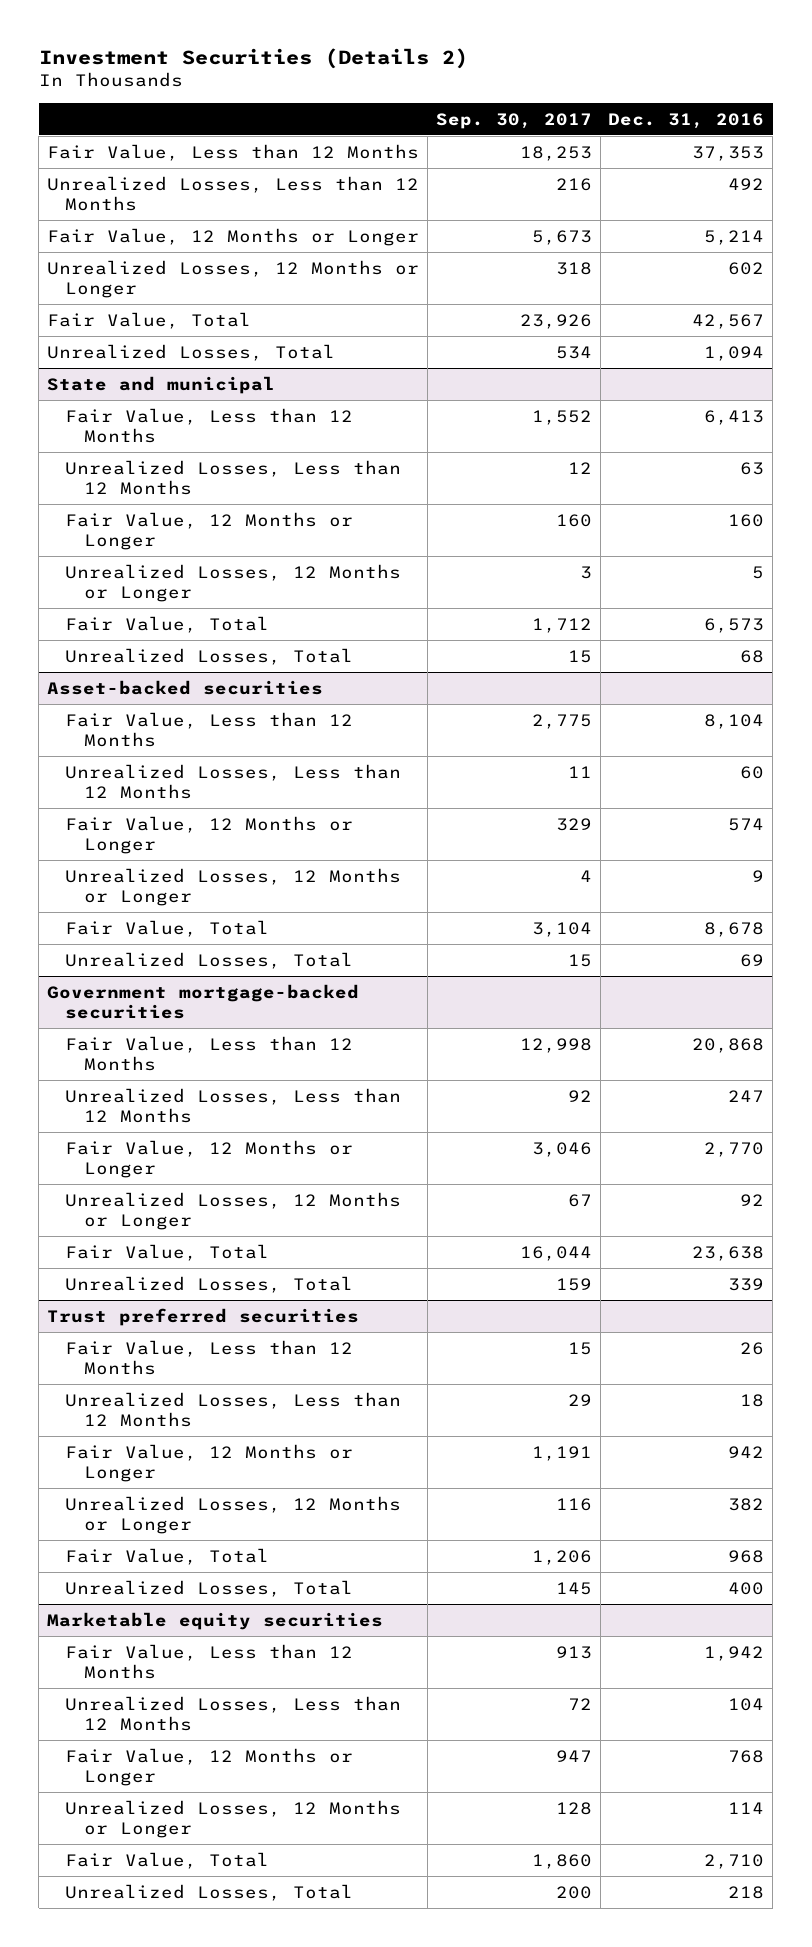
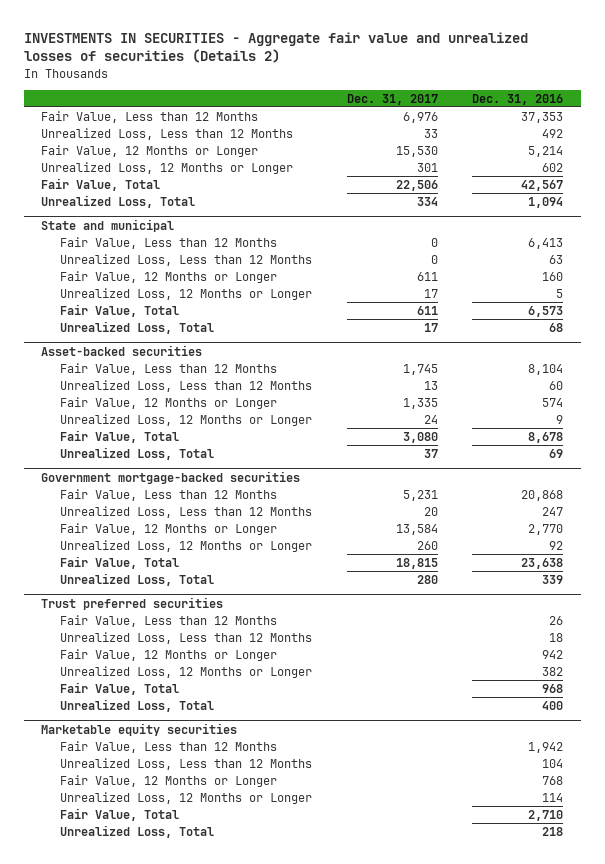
[38,48,468,70] Investment Securities (Details 2) -> [23,31,528,64] INVESTMENTS IN SECURITIES - Aggregate fair value and unrealized losses of securities (Details 2)
[435,112,592,129] Sep. 30, 2017 -> none
none -> [346,93,438,105] Dec. 31, 2017
[47,175,420,212] Unrealized Losses, Less than 12 Months -> [41,128,294,141] Unrealized Loss, Less than 12 Months
[47,259,420,299] Unrealized Losses, 12 Months or Longer -> [41,162,294,175] Unrealized Loss, 12 Months or Longer
[47,343,336,361] Unrealized Losses, Total -> [41,195,196,209] Unrealized Loss, Total
[65,459,402,496] Unrealized Losses, Less than 12 Months -> [59,254,312,267] Unrealized Loss, Less than 12 Months
[65,563,402,603] Unrealized Losses, 12 Months or Longer -> [59,288,312,301] Unrealized Loss, 12 Months or Longer
[65,647,354,665] Unrealized Losses, Total -> [59,321,214,335] Unrealized Loss, Total
[65,763,402,800] Unrealized Losses, Less than 12 Months -> [59,380,312,393] Unrealized Loss, Less than 12 Months
[65,867,402,907] Unrealized Losses, 12 Months or Longer -> [59,414,312,427] Unrealized Loss, 12 Months or Longer
[65,951,354,969] Unrealized Losses, Total -> [59,447,214,461] Unrealized Loss, Total
[65,1087,402,1124] Unrealized Losses, Less than 12 Months -> [59,506,312,519] Unrealized Loss, Less than 12 Months
[65,1191,402,1231] Unrealized Losses, 12 Months or Longer -> [59,540,312,553] Unrealized Loss, 12 Months or Longer
[65,1275,354,1293] Unrealized Losses, Total -> [59,573,214,587] Unrealized Loss, Total
[65,1391,402,1428] Unrealized Losses, Less than 12 Months -> [59,632,312,645] Unrealized Loss, Less than 12 Months
[65,1495,402,1535] Unrealized Losses, 12 Months or Longer -> [59,666,312,679] Unrealized Loss, 12 Months or Longer
[65,1579,354,1597] Unrealized Losses, Total -> [59,699,214,713] Unrealized Loss, Total
[65,1695,402,1732] Unrealized Losses, Less than 12 Months -> [59,758,312,771] Unrealized Loss, Less than 12 Months
[65,1799,402,1839] Unrealized Losses, 12 Months or Longer -> [59,792,312,805] Unrealized Loss, 12 Months or Longer
[65,1883,354,1901] Unrealized Losses, Total -> [59,825,214,839] Unrealized Loss, Total

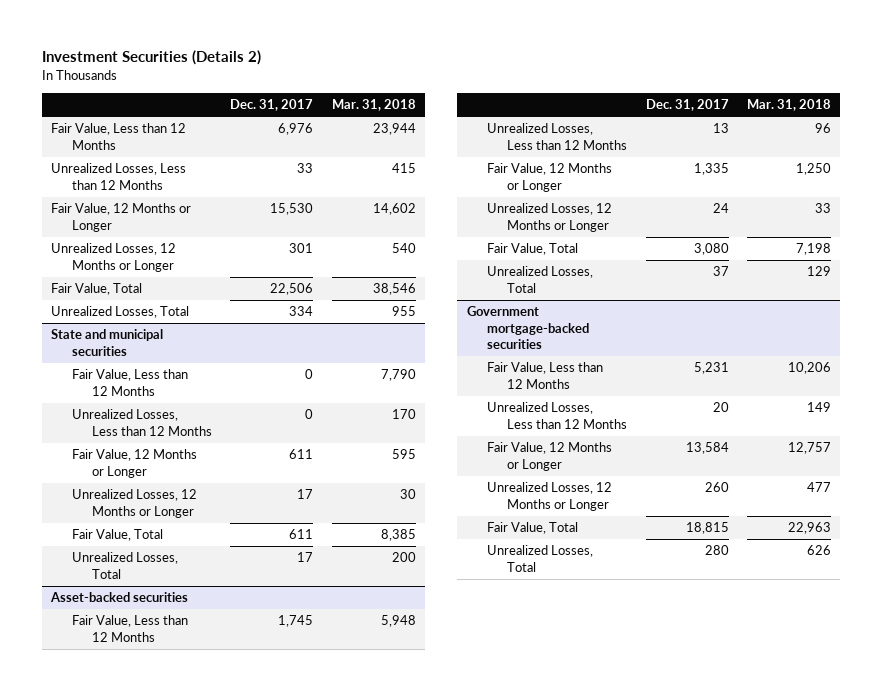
[23,31,528,64] INVESTMENTS IN SECURITIES - Aggregate fair value and unrealized losses of securities (Details 2) -> [42,50,262,66] Investment Securities (Details 2)
[472,93,564,105] Dec. 31, 2016 -> none
none -> [331,99,416,112] Mar. 31, 2018
[41,128,294,141] Unrealized Loss, Less than 12 Months -> [51,163,187,190] Unrealized Losses, Less than 12 Months
[41,162,294,175] Unrealized Loss, 12 Months or Longer -> [51,243,177,272] Unrealized Losses, 12 Months or Longer
[41,195,196,209] Unrealized Loss, Total -> [51,306,190,319] Unrealized Losses, Total
[41,219,175,233] State and municipal -> [51,329,164,356] State and municipal securities
[59,254,312,267] Unrealized Loss, Less than 12 Months -> [71,409,212,436] Unrealized Losses, Less than 12 Months
[59,288,312,301] Unrealized Loss, 12 Months or Longer -> [71,489,197,518] Unrealized Losses, 12 Months or Longer
[59,321,214,335] Unrealized Loss, Total -> [71,552,178,579] Unrealized Losses, Total
[59,380,312,393] Unrealized Loss, Less than 12 Months -> [486,123,628,150] Unrealized Losses, Less than 12 Months
[59,414,312,427] Unrealized Loss, 12 Months or Longer -> [486,203,612,232] Unrealized Losses, 12 Months or Longer
[59,447,214,461] Unrealized Loss, Total -> [486,266,593,293] Unrealized Losses, Total
[59,506,312,519] Unrealized Loss, Less than 12 Months -> [486,402,628,429] Unrealized Losses, Less than 12 Months
[59,540,312,553] Unrealized Loss, 12 Months or Longer -> [486,482,612,511] Unrealized Losses, 12 Months or Longer
[41,597,224,611] Trust preferred securities -> none
[59,615,277,628] Fair Value, Less than 12 Months -> none
[59,632,312,645] Unrealized Loss, Less than 12 Months -> none
[59,649,277,662] Fair Value, 12 Months or Longer -> none
[59,666,312,679] Unrealized Loss, 12 Months or Longer -> none
[59,682,179,696] Fair Value, Total -> none
[59,699,214,713] Unrealized Loss, Total -> none
[41,723,238,737] Marketable equity securities -> none
[59,741,277,754] Fair Value, Less than 12 Months -> none
[59,758,312,771] Unrealized Loss, Less than 12 Months -> none
[59,775,277,788] Fair Value, 12 Months or Longer -> none
[59,792,312,805] Unrealized Loss, 12 Months or Longer -> none
[59,808,179,822] Fair Value, Total -> none
[59,825,214,839] Unrealized Loss, Total -> none
[59,573,214,587] Unrealized Loss, Total -> [486,545,593,572] Unrealized Losses, Total

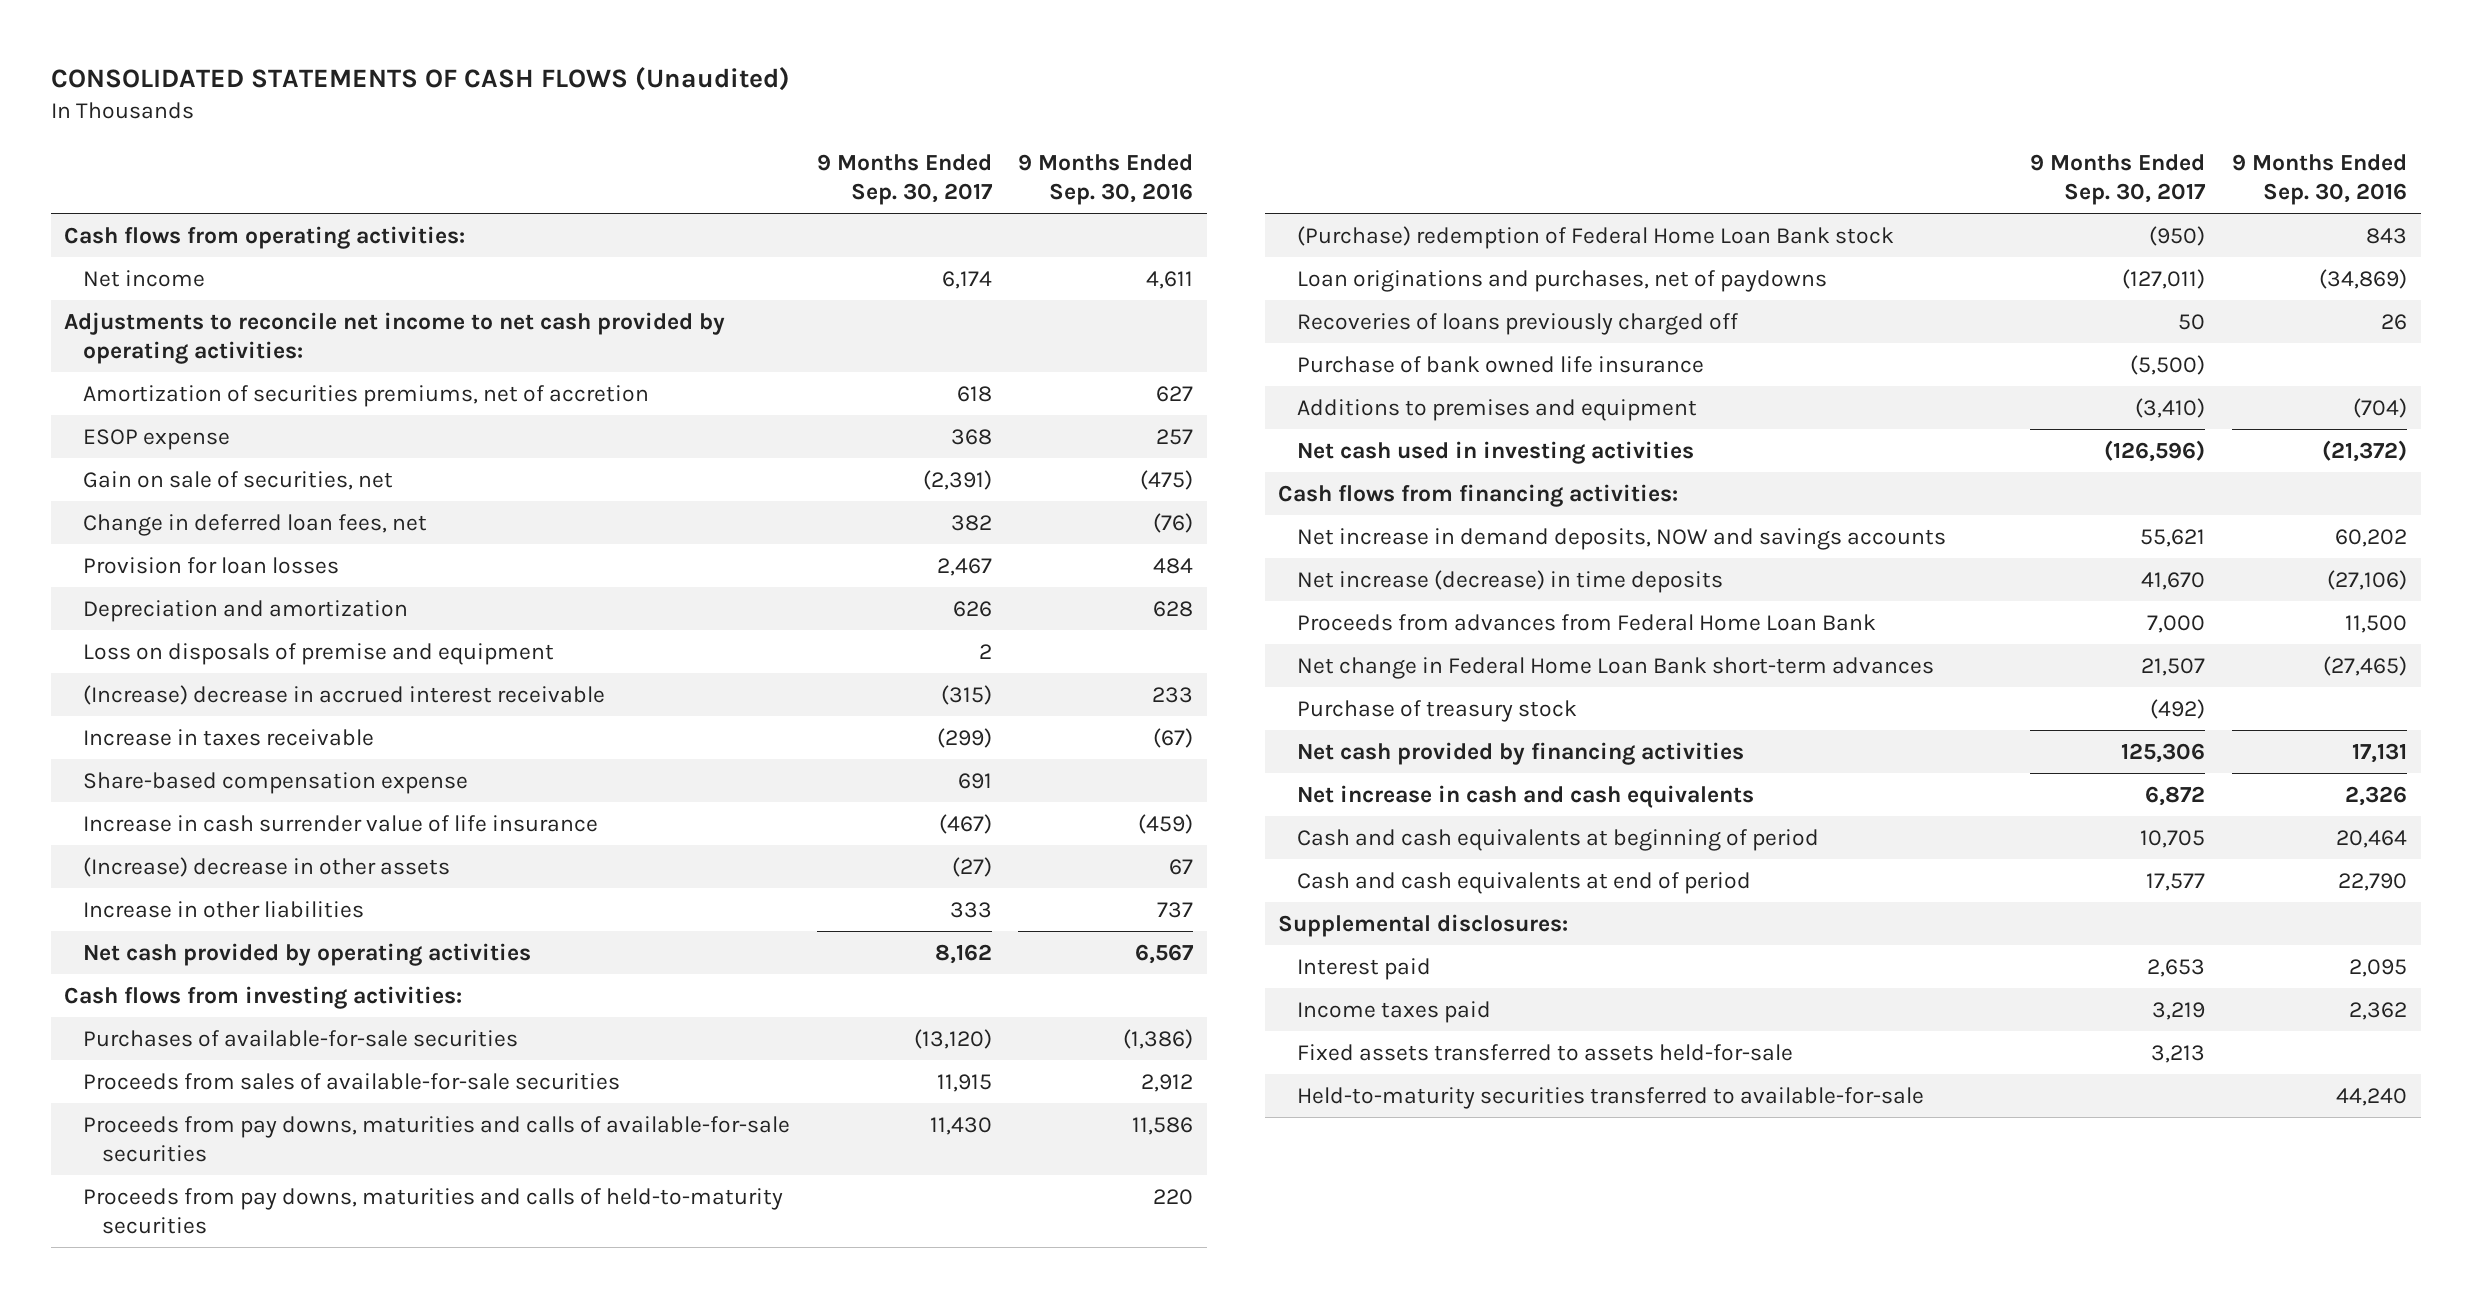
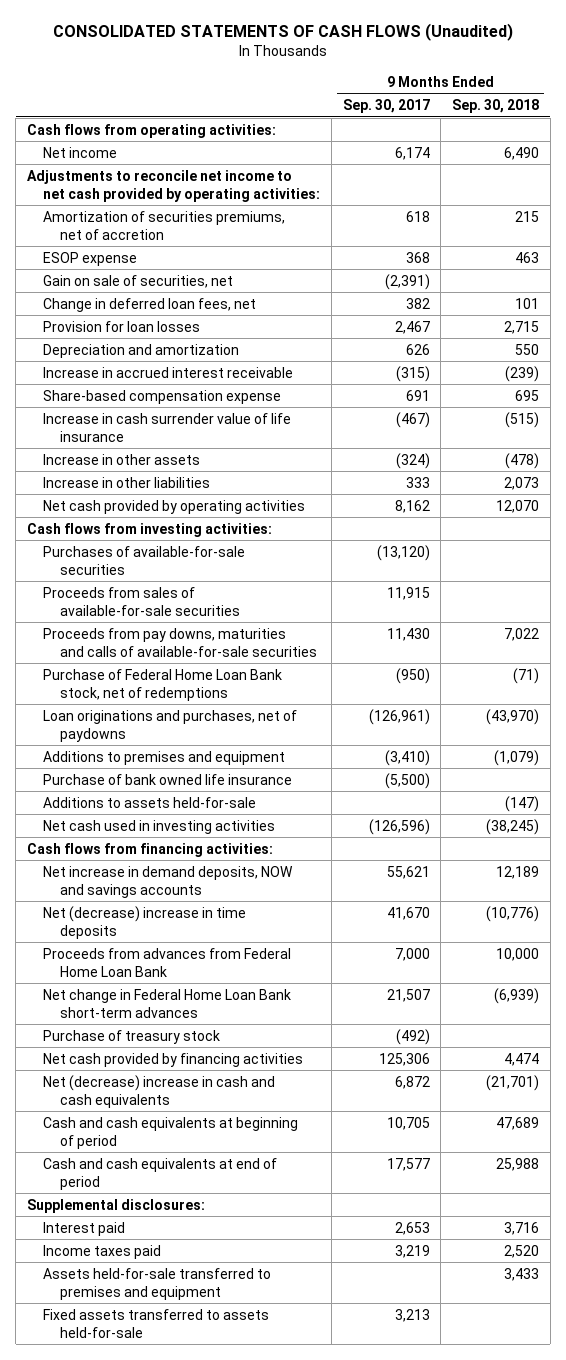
[1018,153,1194,206] 9 Months Ended Sep. 30, 2016 -> none
none -> [451,99,539,114] Sep. 30, 2018
[82,642,554,665] Loss on disposals of premise and equipment -> none
[82,728,374,746] Increase in taxes receivable -> none
[82,684,605,705] (Increase) decrease in accrued interest receivable -> [43,366,294,378] Increase in accrued interest receivable
[82,856,450,877] (Increase) decrease in other assets -> [43,453,201,465] Increase in other assets
[951,856,992,877] (27) -> [395,452,430,469] (324)
[82,1187,783,1235] Proceeds from pay downs, maturities and calls of held-to-maturity securities -> none
[1296,312,1738,335] Recoveries of loans previously charged off -> none
[1296,225,1894,249] (Purchase) redemption of Federal Home Loan Bank stock -> [43,668,283,701] Purchase of Federal Home Loan Bank stock, net of redemptions
[2122,268,2206,289] (127,011) -> [368,708,430,725] (126,961)
[1296,355,1704,373] Purchase of bank owned life insurance -> [43,773,293,785] Purchase of bank owned life insurance
none -> [43,796,257,808] Additions to assets held-for-sale
[1296,569,1723,593] Net increase (decrease) in time deposits -> [43,905,247,939] Net (decrease) increase in time deposits
[1296,784,1754,808] Net increase in cash and cash equivalents -> [43,1074,276,1108] Net (decrease) increase in cash and cash equivalents
none -> [43,1267,272,1300] Assets held-for-sale transferred to premises and equipment
[1296,1086,1924,1109] Held-to-maturity securities transferred to available-for-sale -> none

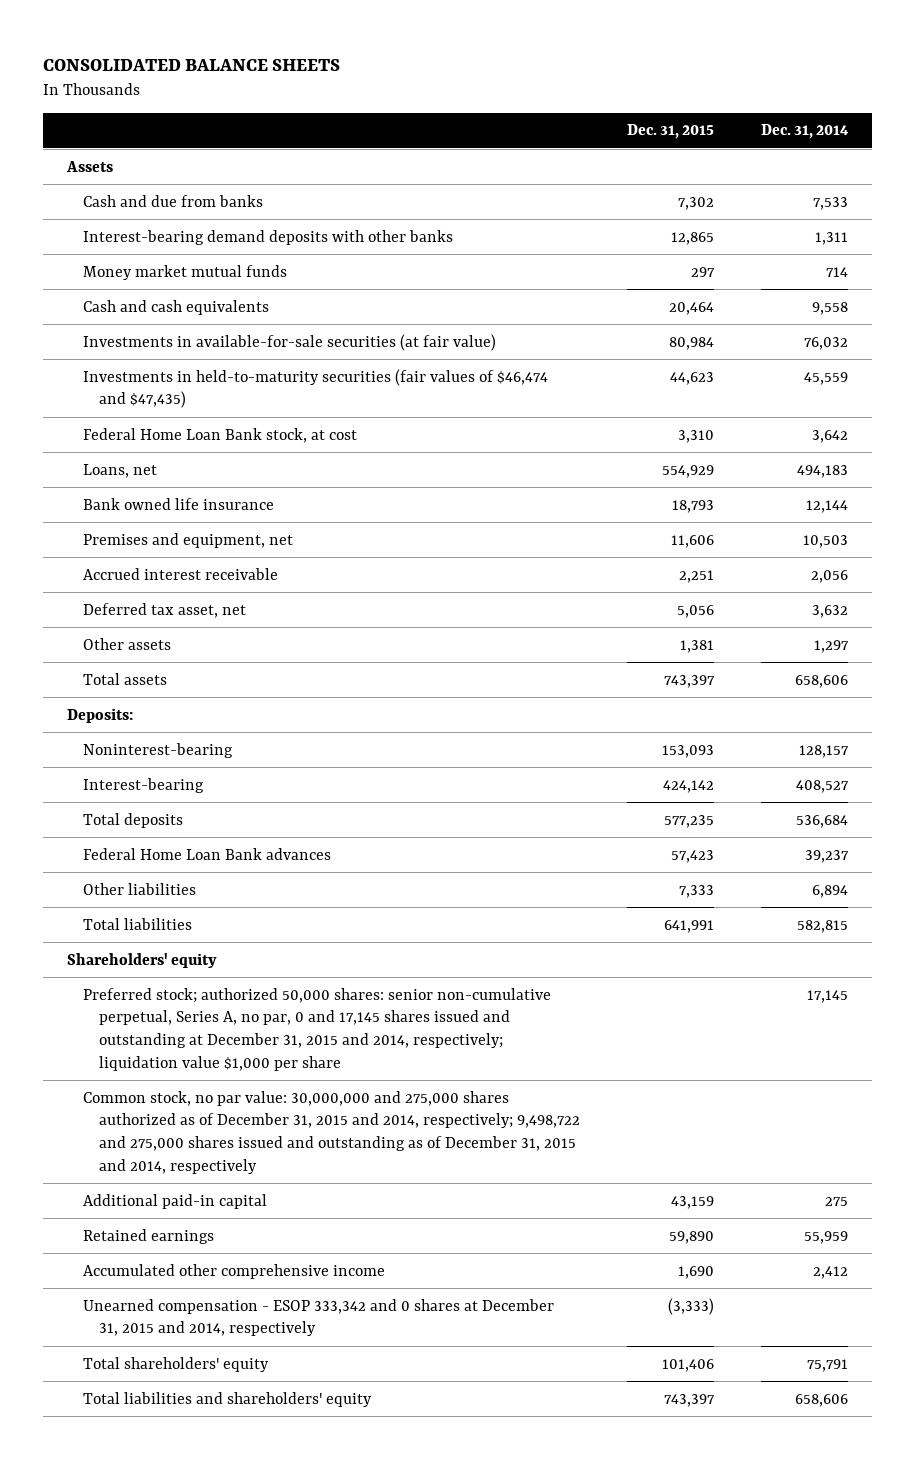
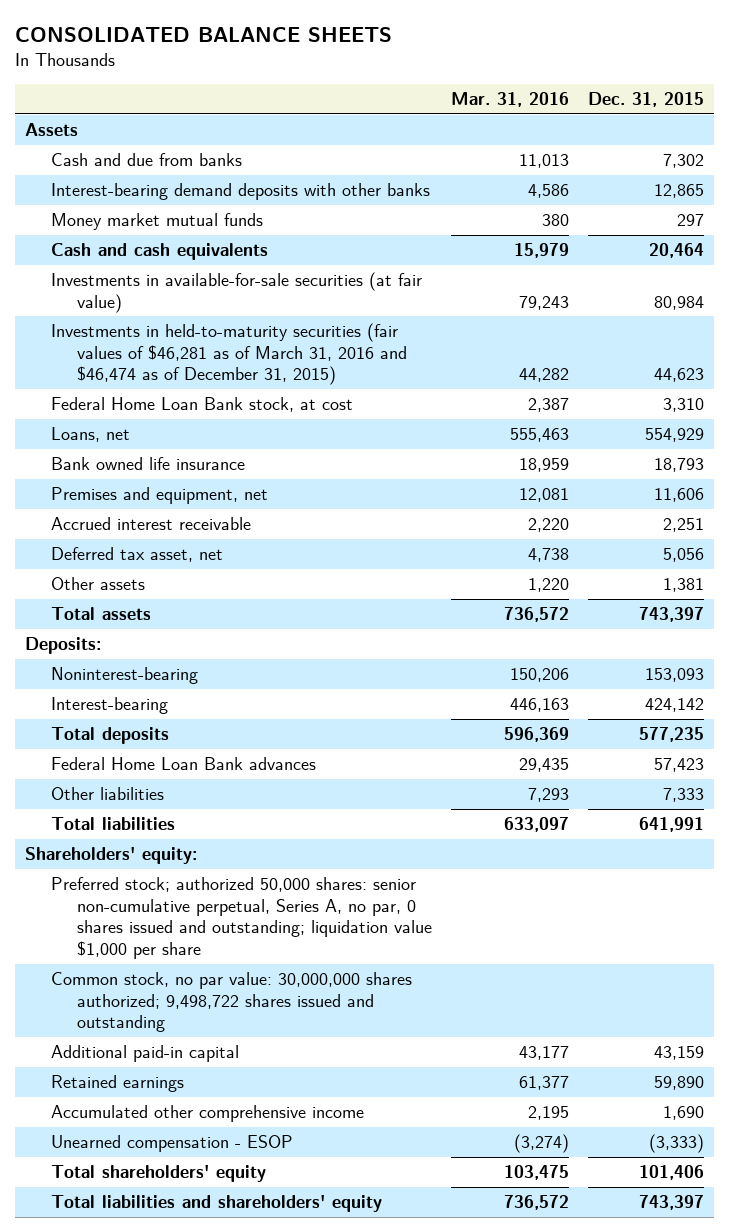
[761,124,850,140] Dec. 31, 2014 -> none
none -> [451,92,570,108] Mar. 31, 2016
[83,368,549,409] Investments in held-to-maturity securities (fair values of $46,474 and $47,435) -> [50,322,407,386] Investments in held-to-maturity securities (fair values of $46,281 as of March 31, 2016 and $46,474 as of December 31, 2015)
[66,952,217,968] Shareholders' equity -> [24,846,197,864] Shareholders' equity:
[83,987,552,1071] Preferred stock; authorized 50,000 shares: senior non-cumulative perpetual, Series A, no par, 0 and 17,145 shares issued and outstanding at December 31, 2015 and 2014, respectively; liquidation value $1,000 per share -> [50,876,432,960] Preferred stock; authorized 50,000 shares: senior non-cumulative perpetual, Series A, no par, 0 shares issued and outstanding; liquidation value $1,000 per share
[83,1090,581,1174] Common stock, no par value: 30,000,000 and 275,000 shares authorized as of December 31, 2015 and 2014, respectively; 9,498,722 and 275,000 shares issued and outstanding as of December 31, 2015 and 2014, respectively -> [50,971,412,1033] Common stock, no par value: 30,000,000 shares authorized; 9,498,722 shares issued and outstanding
[83,1298,555,1337] Unearned compensation - ESOP 333,342 and 0 shares at December 31, 2015 and 2014, respectively -> [50,1134,293,1152] Unearned compensation - ESOP

